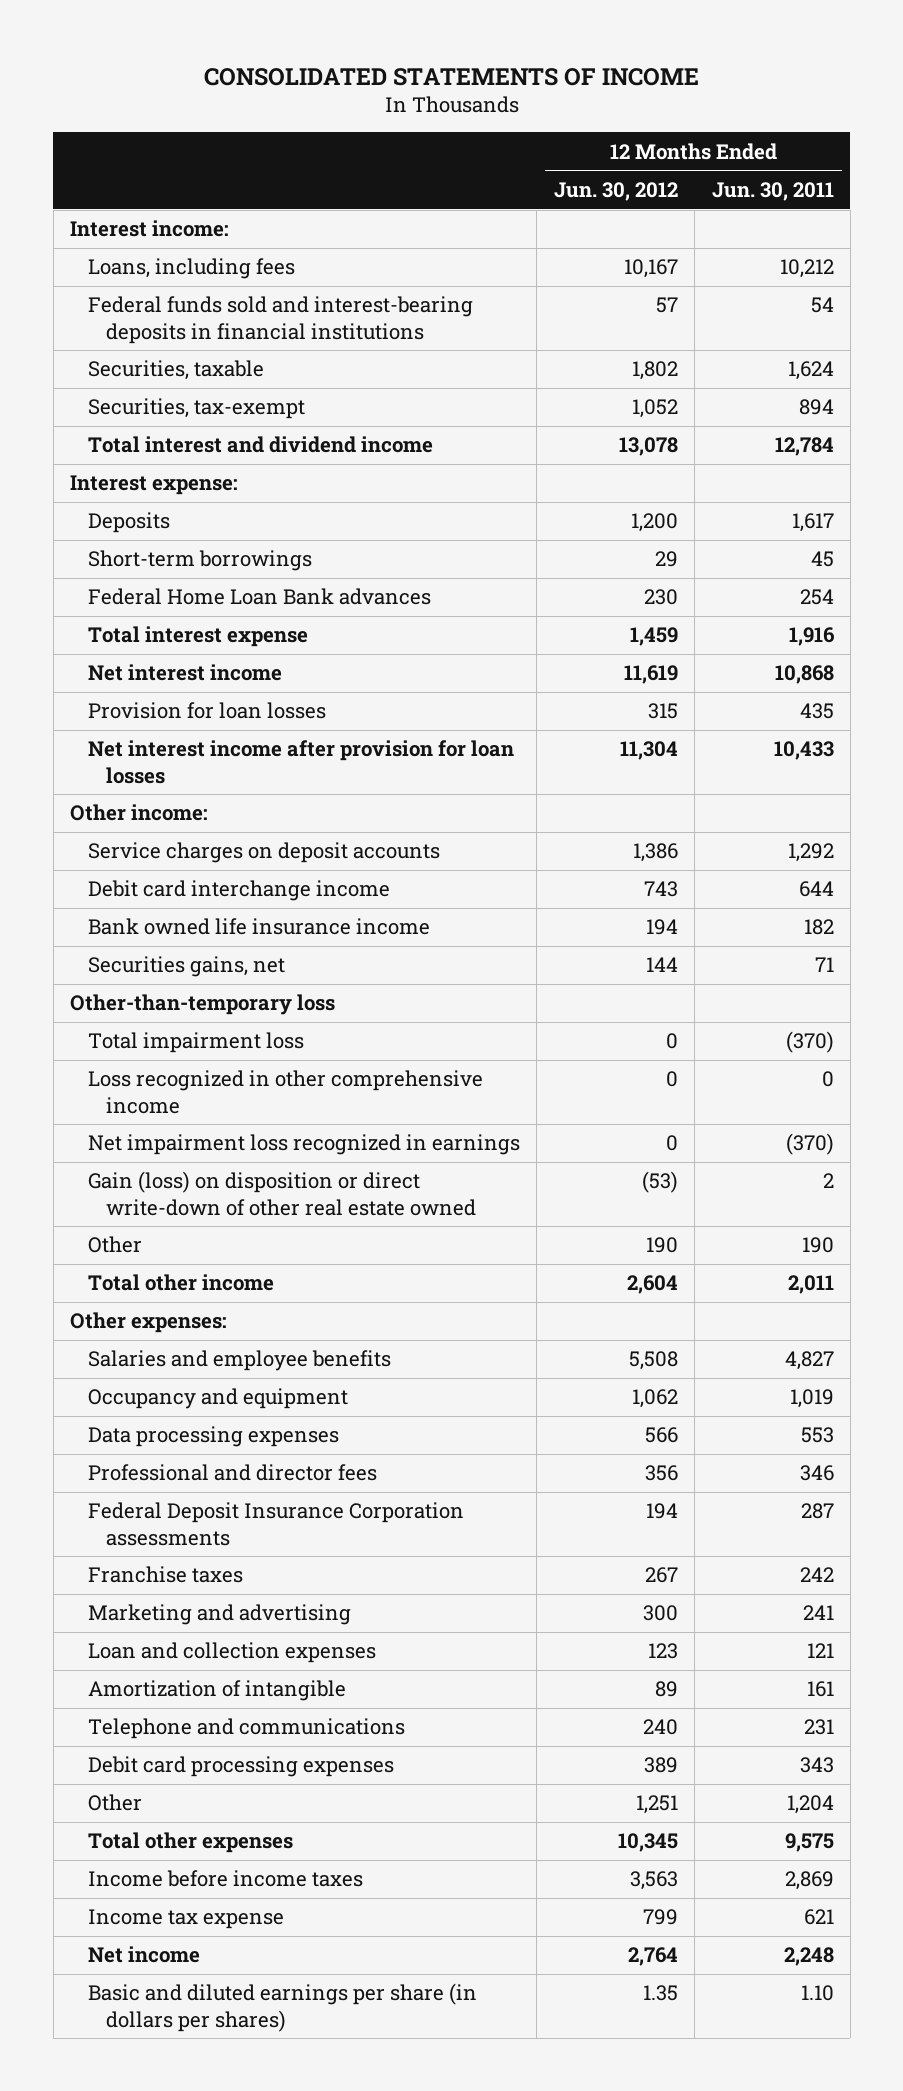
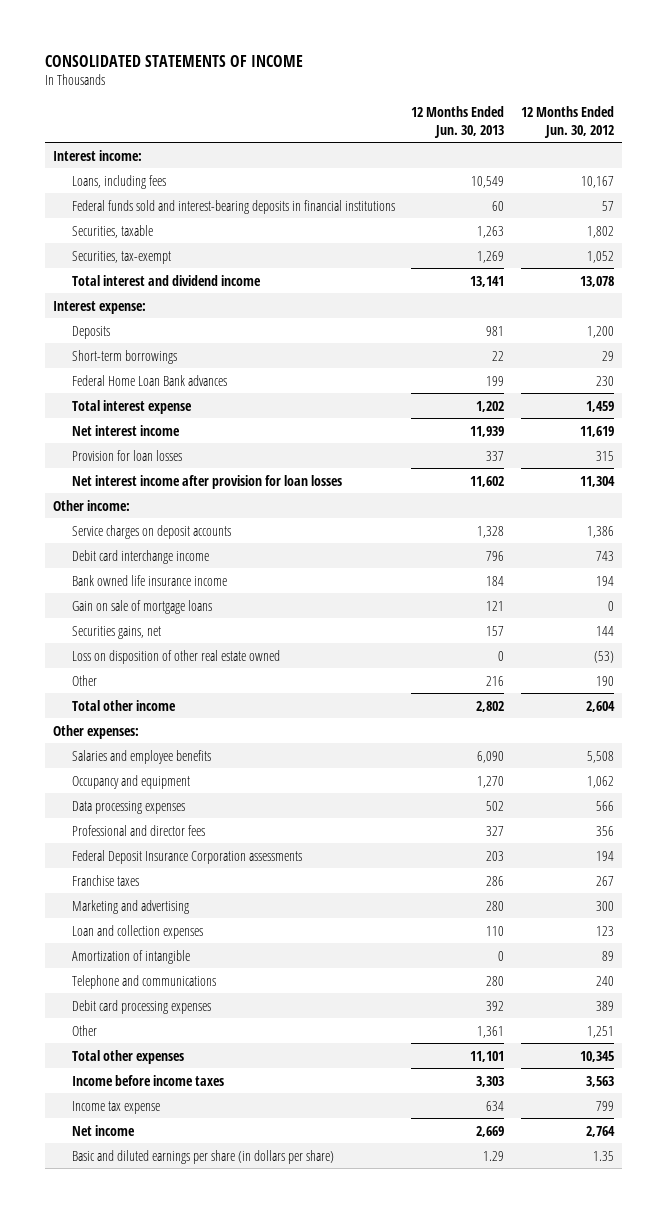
[711,182,834,202] Jun. 30, 2011 -> none
none -> [411,106,505,138] 12 Months Ended Jun. 30, 2013
none -> [71,599,212,614] Gain on sale of mortgage loans
[69,994,335,1016] Other-than-temporary loss -> none
[88,1032,305,1054] Total impairment loss -> none
[88,1070,484,1114] Loss recognized in other comprehensive income -> none
[88,1134,521,1156] Net impairment loss recognized in earnings -> none
[88,1171,477,1216] Gain (loss) on disposition or direct write-down of other real estate owned -> [71,649,280,664] Loss on disposition of other real estate owned
[88,1983,478,2032] Basic and diluted earnings per share (in dollars per shares) -> [71,1149,334,1164] Basic and diluted earnings per share (in dollars per share)

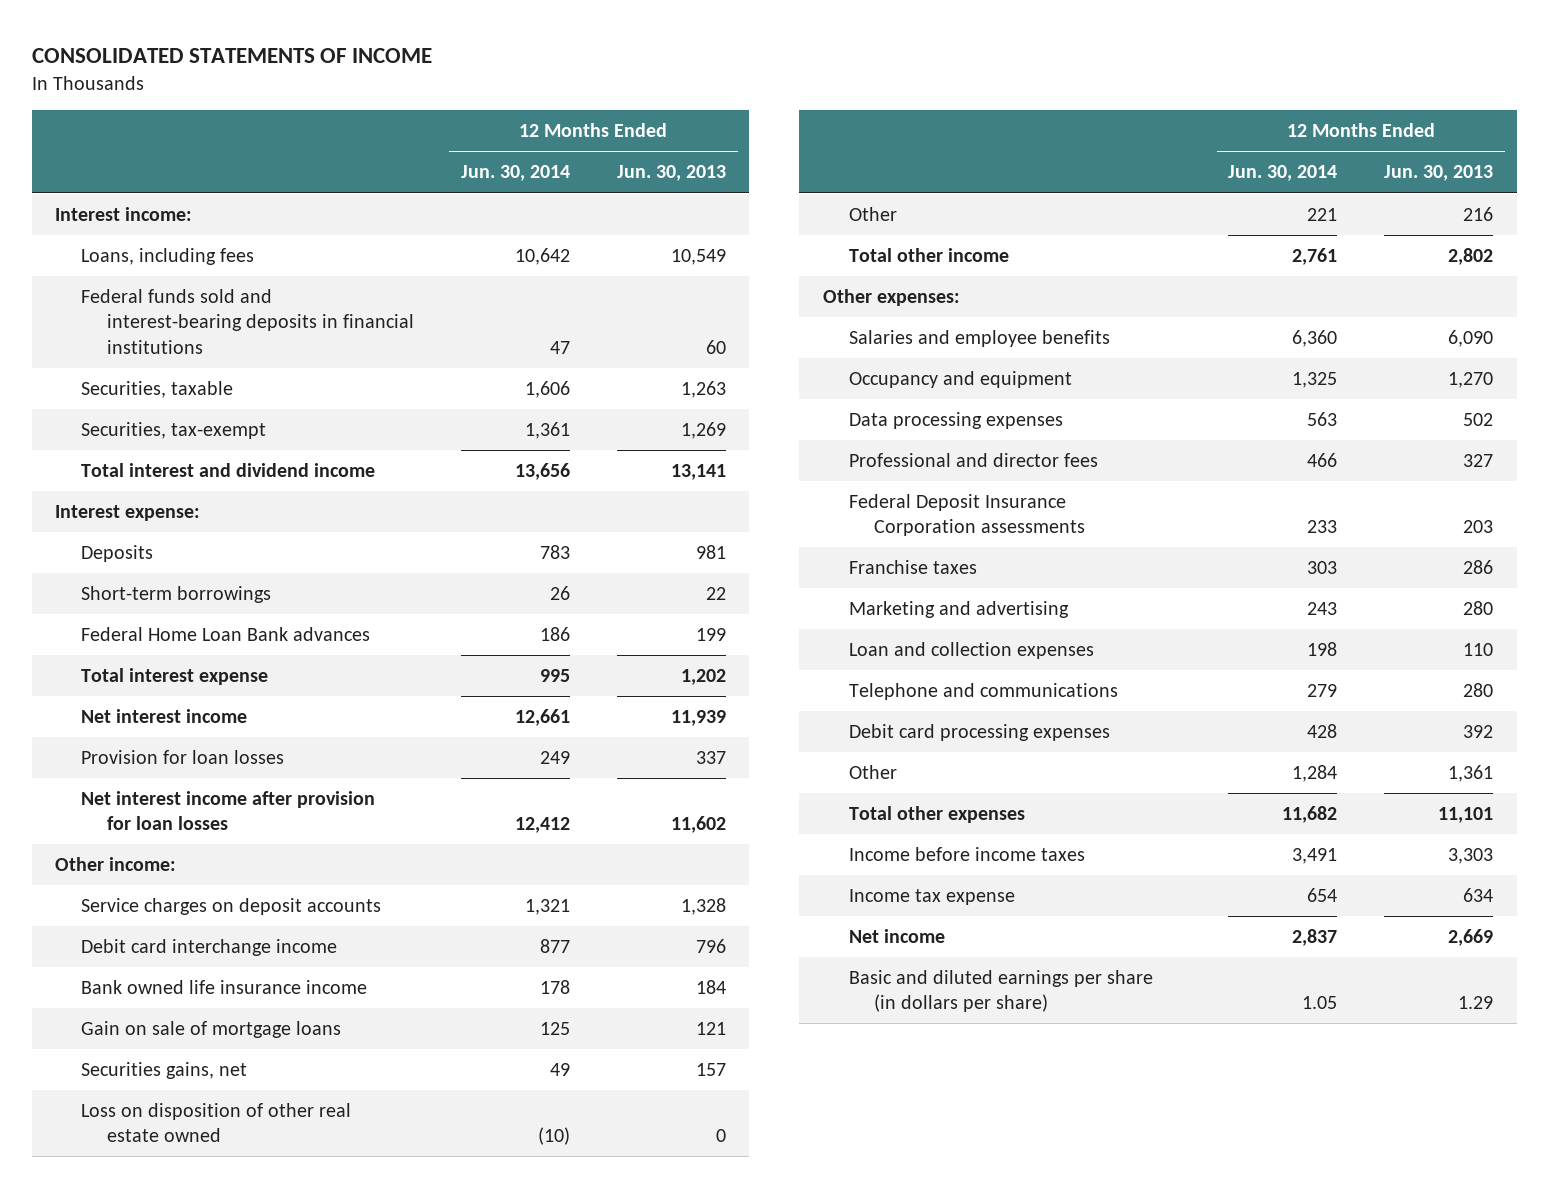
[520,106,614,138] 12 Months Ended Jun. 30, 2012 -> none
none -> [460,165,570,182] Jun. 30, 2014
[71,949,190,964] Amortization of intangible -> none

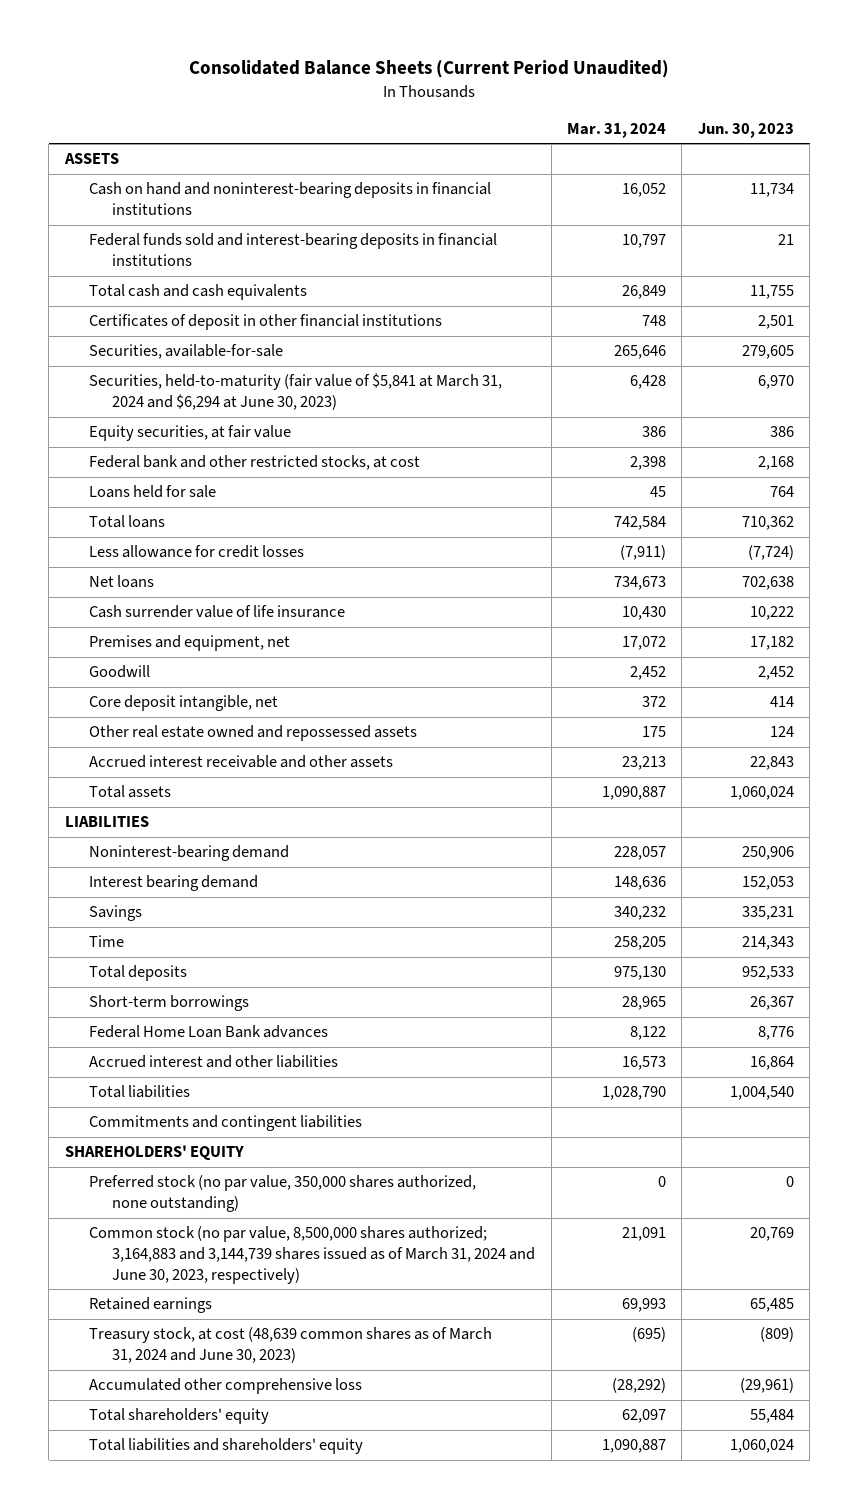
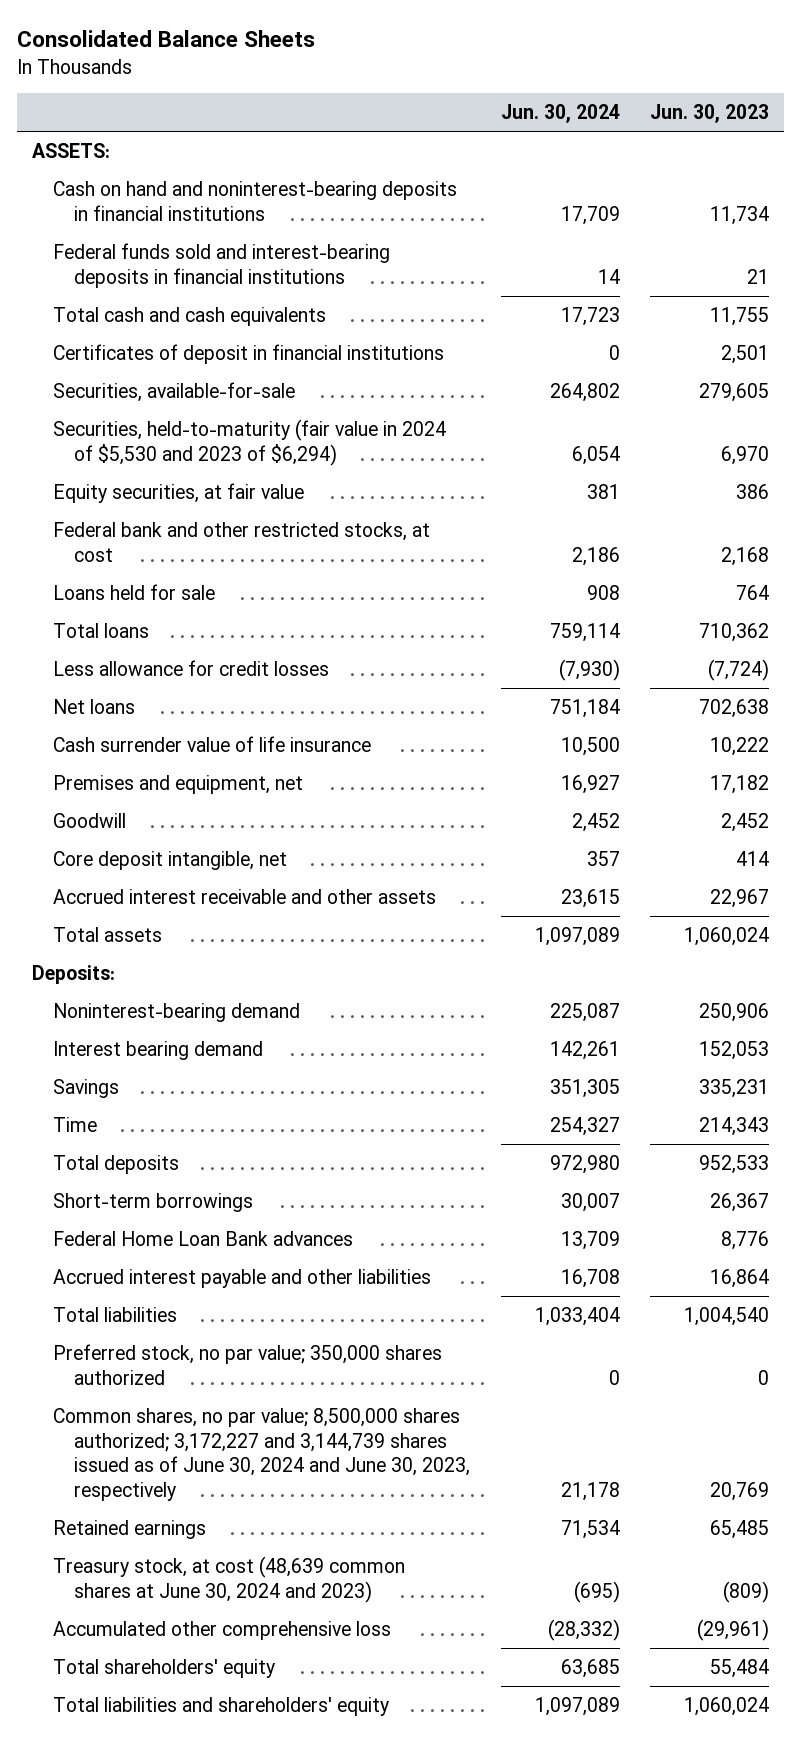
[189,60,670,79] Consolidated Balance Sheets (Current Period Unaudited) -> [17,30,316,48] Consolidated Balance Sheets
[567,122,667,138] Mar. 31, 2024 -> none
none -> [500,103,620,123] Jun. 30, 2024
[63,153,119,165] ASSETS -> [32,142,111,158] ASSETS:
[88,314,442,331] Certificates of deposit in other financial institutions -> [53,343,445,364] Certificates of deposit in financial institutions
[88,373,502,411] Securities, held-to-maturity (fair value of $5,841 at March 31, 2024 and $6,294 at June 30, 2023) -> [53,418,447,466] Securities, held-to-maturity (fair value in 2024 of $5,530 and 2023 of $6,294)
[88,725,417,742] Other real estate owned and repossessed assets -> none
[749,756,794,771] 22,843 -> [709,888,769,908] 22,967
[64,816,149,828] LIABILITIES -> none
none -> [32,964,116,984] Deposits:
[88,1055,338,1069] Accrued interest and other liabilities -> [53,1268,432,1288] Accrued interest payable and other liabilities
[88,1115,362,1132] Commitments and contingent liabilities -> none
[64,1145,244,1161] SHAREHOLDERS' EQUITY -> none
[88,1175,476,1213] Preferred stock (no par value, 350,000 shares authorized, none outstanding) -> [53,1343,443,1385] Preferred stock, no par value; 350,000 shares authorized
[88,1226,536,1284] Common stock (no par value, 8,500,000 shares authorized; 3,164,883 and 3,144,739 shares issued as of March 31, 2024 and June 30, 2023, respectively) -> [53,1407,471,1501] Common shares, no par value; 8,500,000 shares authorized; 3,172,227 and 3,144,739 shares issued as of June 30, 2024 and June 30, 2023, respectively
[88,1327,492,1364] Treasury stock, at cost (48,639 common shares as of March 31, 2024 and June 30, 2023) -> [53,1555,406,1603] Treasury stock, at cost (48,639 common shares at June 30, 2024 and 2023)

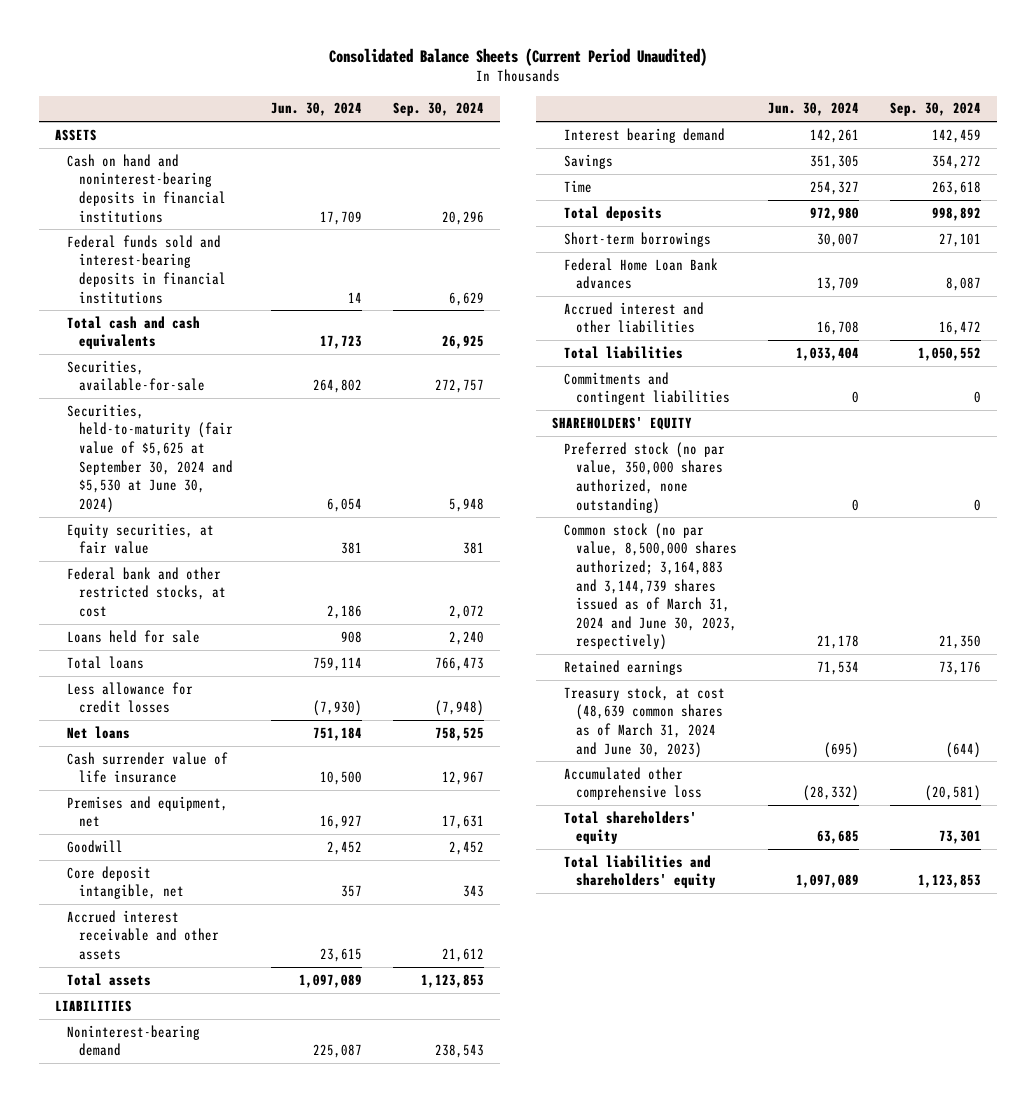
[17,30,316,48] Consolidated Balance Sheets -> [329,47,708,66] Consolidated Balance Sheets (Current Period Unaudited)
[649,103,769,123] Jun. 30, 2023 -> none
none -> [393,102,485,117] Sep. 30, 2024
[32,142,111,158] ASSETS: -> [54,128,97,141] ASSETS
[53,343,445,364] Certificates of deposit in financial institutions -> none
[53,418,447,466] Securities, held-to-maturity (fair value in 2024 of $5,530 and 2023 of $6,294) -> [66,403,233,513] Securities, held-to-maturity (fair value of $5,625 at September 30, 2024 and $5,530 at June 30, 2024)
[32,964,116,984] Deposits: -> none
none -> [54,999,132,1012] LIABILITIES
[53,1268,432,1288] Accrued interest payable and other liabilities -> [563,301,704,334] Accrued interest and other liabilities
none -> [563,371,730,406] Commitments and contingent liabilities
none -> [551,416,692,430] SHAREHOLDERS' EQUITY
[53,1343,443,1385] Preferred stock, no par value; 350,000 shares authorized -> [563,441,725,514] Preferred stock (no par value, 350,000 shares authorized, none outstanding)
[53,1407,471,1501] Common shares, no par value; 8,500,000 shares authorized; 3,172,227 and 3,144,739 shares issued as of June 30, 2024 and June 30, 2023, respectively -> [563,522,737,651] Common stock (no par value, 8,500,000 shares authorized; 3,164,883 and 3,144,739 shares issued as of March 31, 2024 and June 30, 2023, respectively)
[53,1555,406,1603] Treasury stock, at cost (48,639 common shares at June 30, 2024 and 2023) -> [563,685,725,758] Treasury stock, at cost (48,639 common shares as of March 31, 2024 and June 30, 2023)

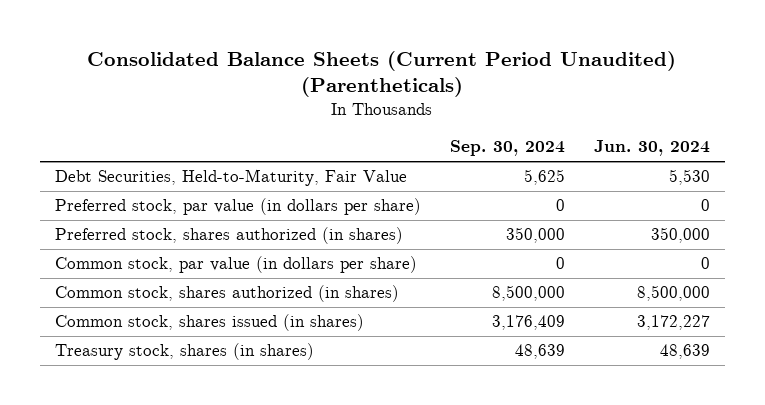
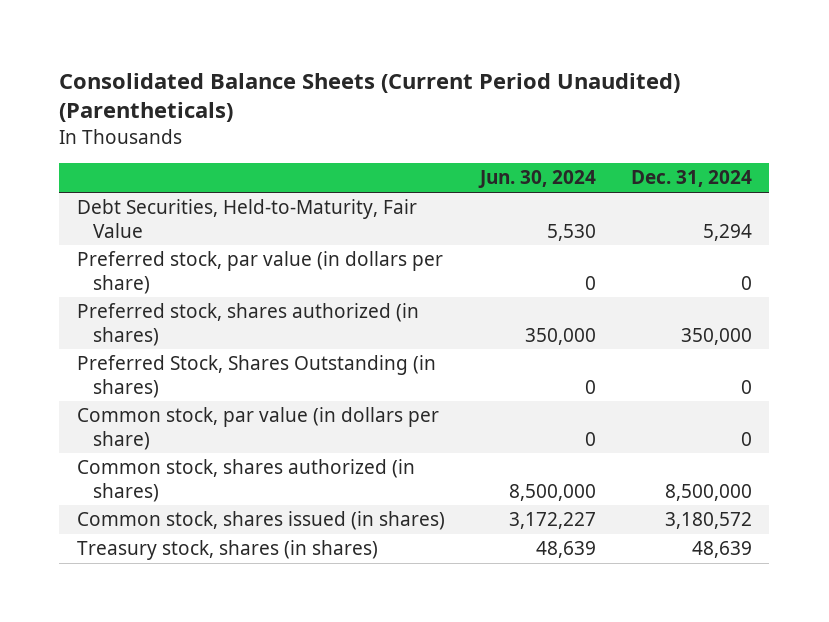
[449,140,565,157] Sep. 30, 2024 -> none
none -> [630,170,752,188] Dec. 31, 2024
none -> [76,355,436,398] Preferred Stock, Shares Outstanding (in shares)

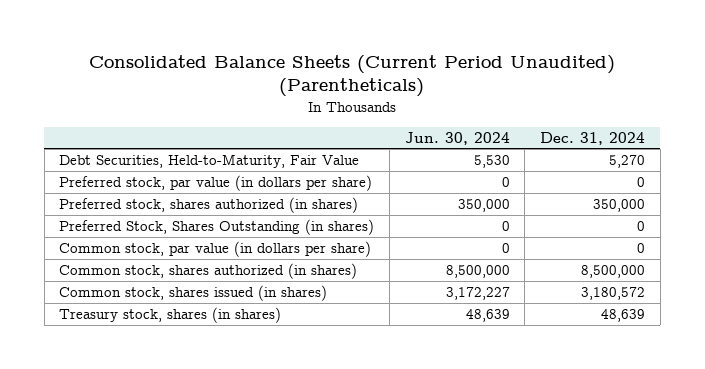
[702,223,752,241] 5,294 -> [609,155,646,169] 5,270

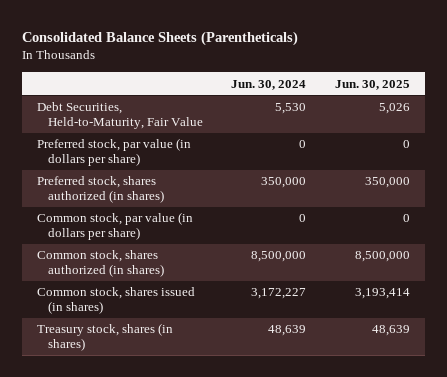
[89,54,616,98] Consolidated Balance Sheets (Current Period Unaudited) (Parentheticals) -> [22,31,299,47] Consolidated Balance Sheets (Parentheticals)
[540,131,646,145] Dec. 31, 2024 -> none
none -> [335,79,411,90] Jun. 30, 2025
[59,219,375,236] Preferred Stock, Shares Outstanding (in shares) -> none

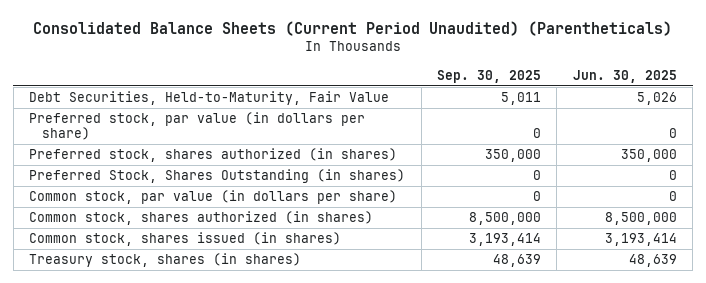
[22,31,299,47] Consolidated Balance Sheets (Parentheticals) -> [33,20,673,36] Consolidated Balance Sheets (Current Period Unaudited) (Parentheticals)
[231,79,307,90] Jun. 30, 2024 -> none
none -> [437,69,542,83] Sep. 30, 2025
none -> [29,169,406,184] Preferred Stock, Shares Outstanding (in shares)

